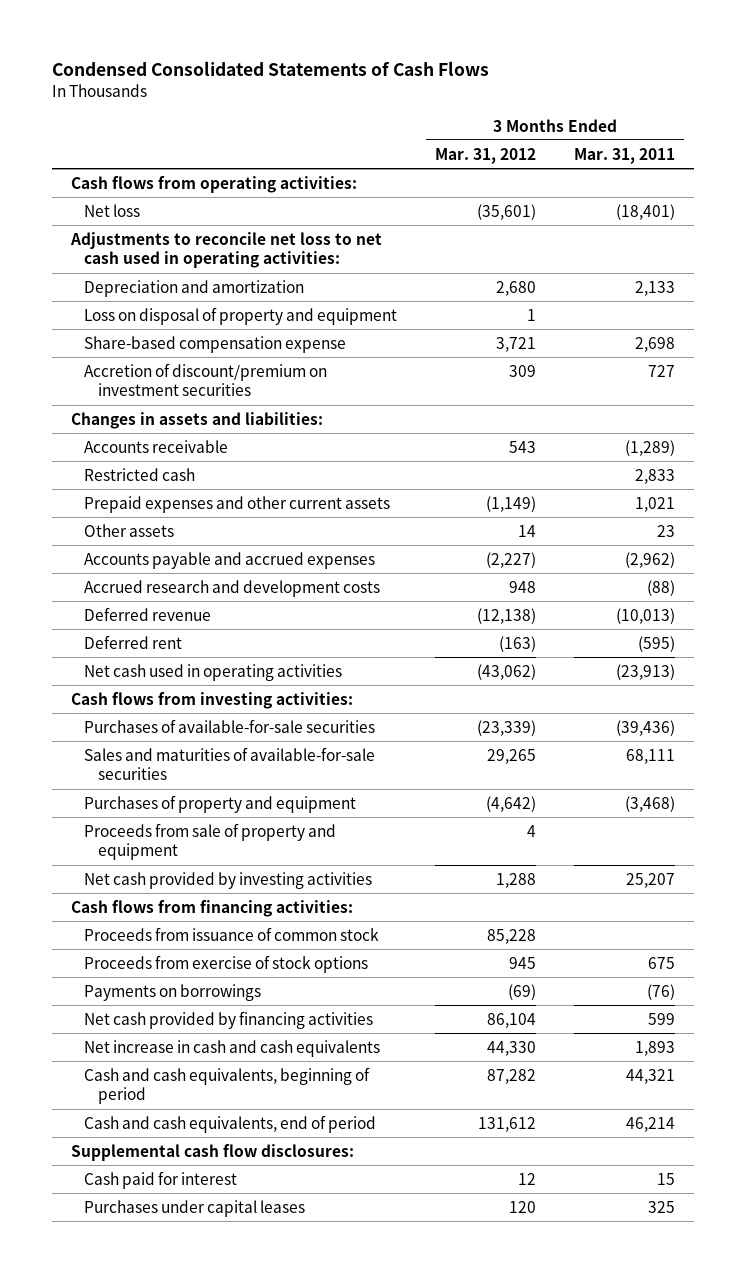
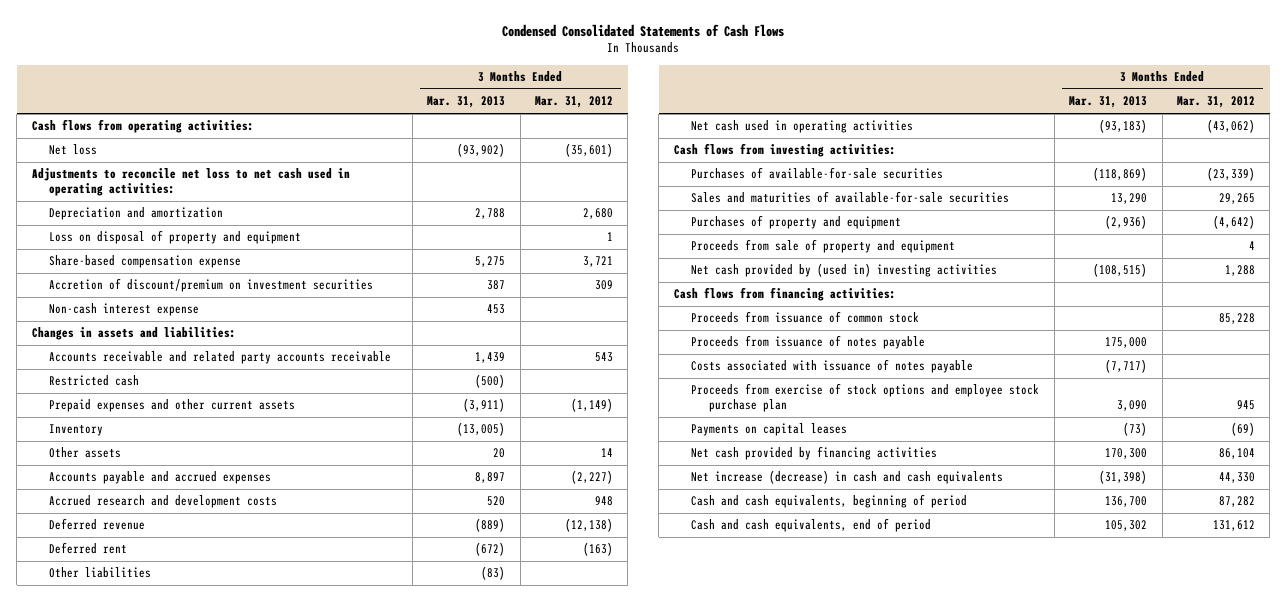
[573,147,675,164] Mar. 31, 2011 -> none
none -> [427,96,506,109] Mar. 31, 2013
none -> [49,303,200,317] Non-cash interest expense
[84,439,229,453] Accounts receivable -> [49,351,392,365] Accounts receivable and related party accounts receivable
none -> [49,424,104,437] Inventory
none -> [49,567,152,579] Other liabilities
[84,871,373,889] Net cash provided by investing activities -> [691,263,998,278] Net cash provided by (used in) investing activities
none -> [691,335,926,350] Proceeds from issuance of notes payable
none -> [691,359,974,374] Costs associated with issuance of notes payable
[84,954,369,973] Proceeds from exercise of stock options -> [691,383,1040,413] Proceeds from exercise of stock options and employee stock purchase plan
[84,983,262,1001] Payments on borrowings -> [691,423,848,437] Payments on capital leases
[84,1039,381,1057] Net increase in cash and cash equivalents -> [691,470,1004,485] Net increase (decrease) in cash and cash equivalents
[70,1143,354,1161] Supplemental cash flow disclosures: -> none
[84,1170,238,1189] Cash paid for interest -> none
[84,1199,306,1217] Purchases under capital leases -> none

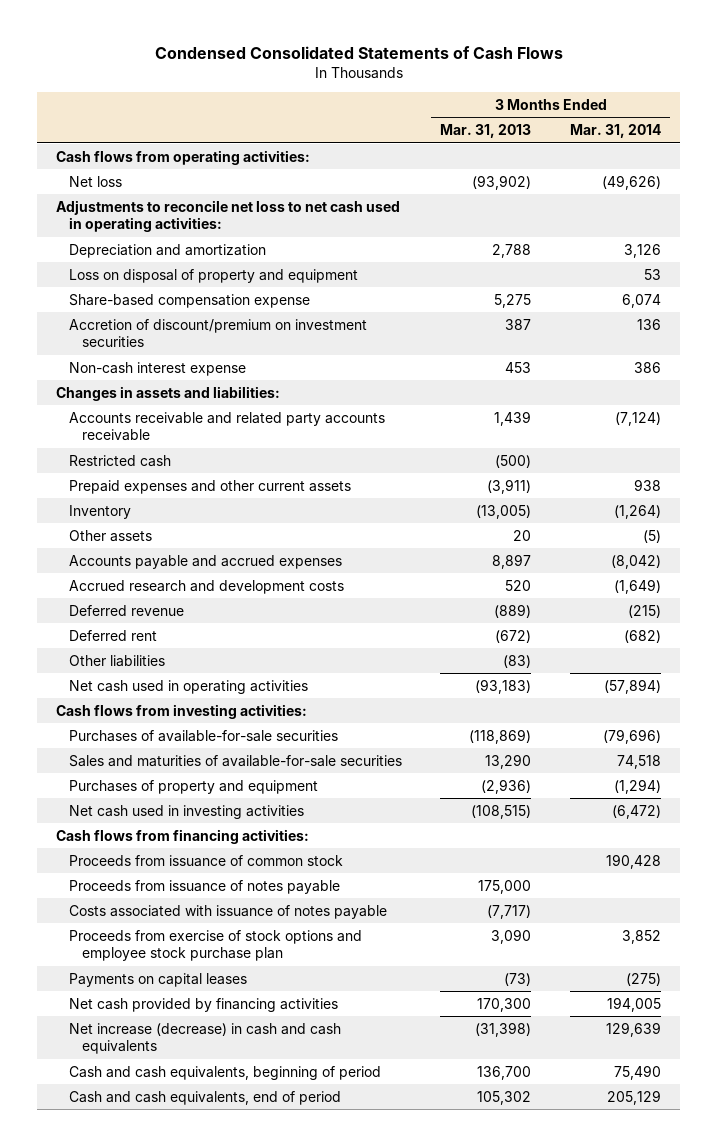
[535,96,614,109] Mar. 31, 2012 -> none
none -> [569,124,661,139] Mar. 31, 2014
[691,239,956,254] Proceeds from sale of property and equipment -> none
[691,263,998,278] Net cash provided by (used in) investing activities -> [68,804,304,819] Net cash used in investing activities

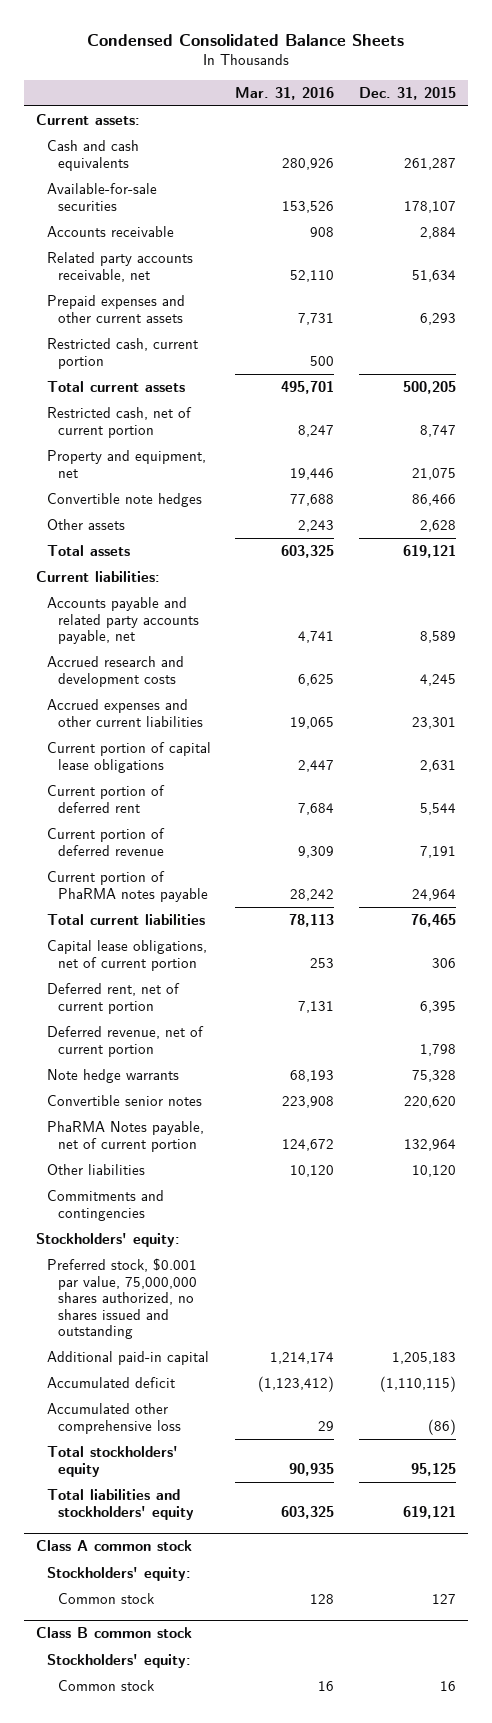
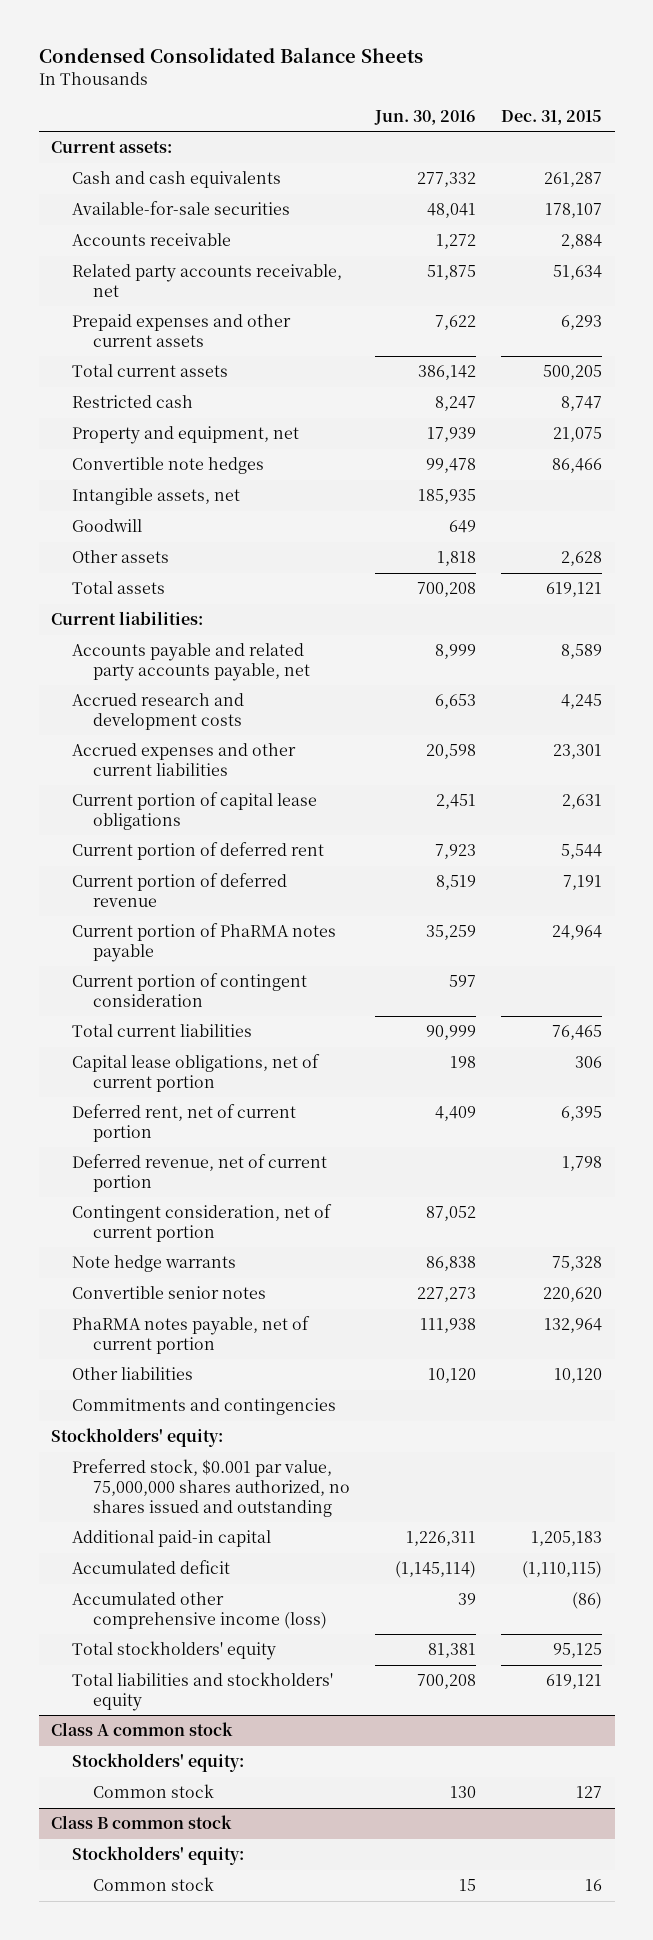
[235,86,335,100] Mar. 31, 2016 -> none
none -> [374,109,477,125] Jun. 30, 2016
[47,338,199,369] Restricted cash, current portion -> none
[47,407,193,438] Restricted cash, net of current portion -> [72,395,194,409] Restricted cash
none -> [72,488,241,506] Intangible assets, net
none -> [72,519,143,533] Goodwill
none -> [72,973,308,1007] Current portion of contingent consideration
none -> [72,1204,333,1242] Contingent consideration, net of current portion
[47,1121,205,1152] PhaRMA Notes payable, net of current portion -> [72,1316,311,1354] PhaRMA notes payable, net of current portion
[47,1403,182,1434] Accumulated other comprehensive loss -> [72,1592,328,1629] Accumulated other comprehensive income (loss)

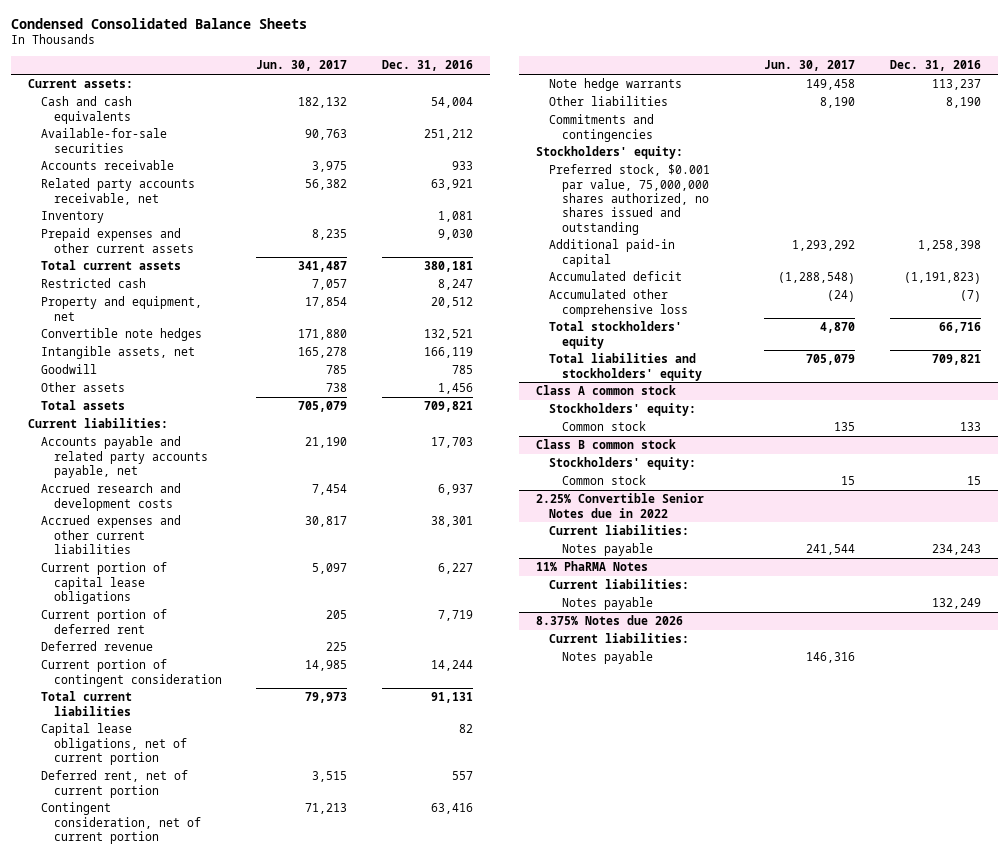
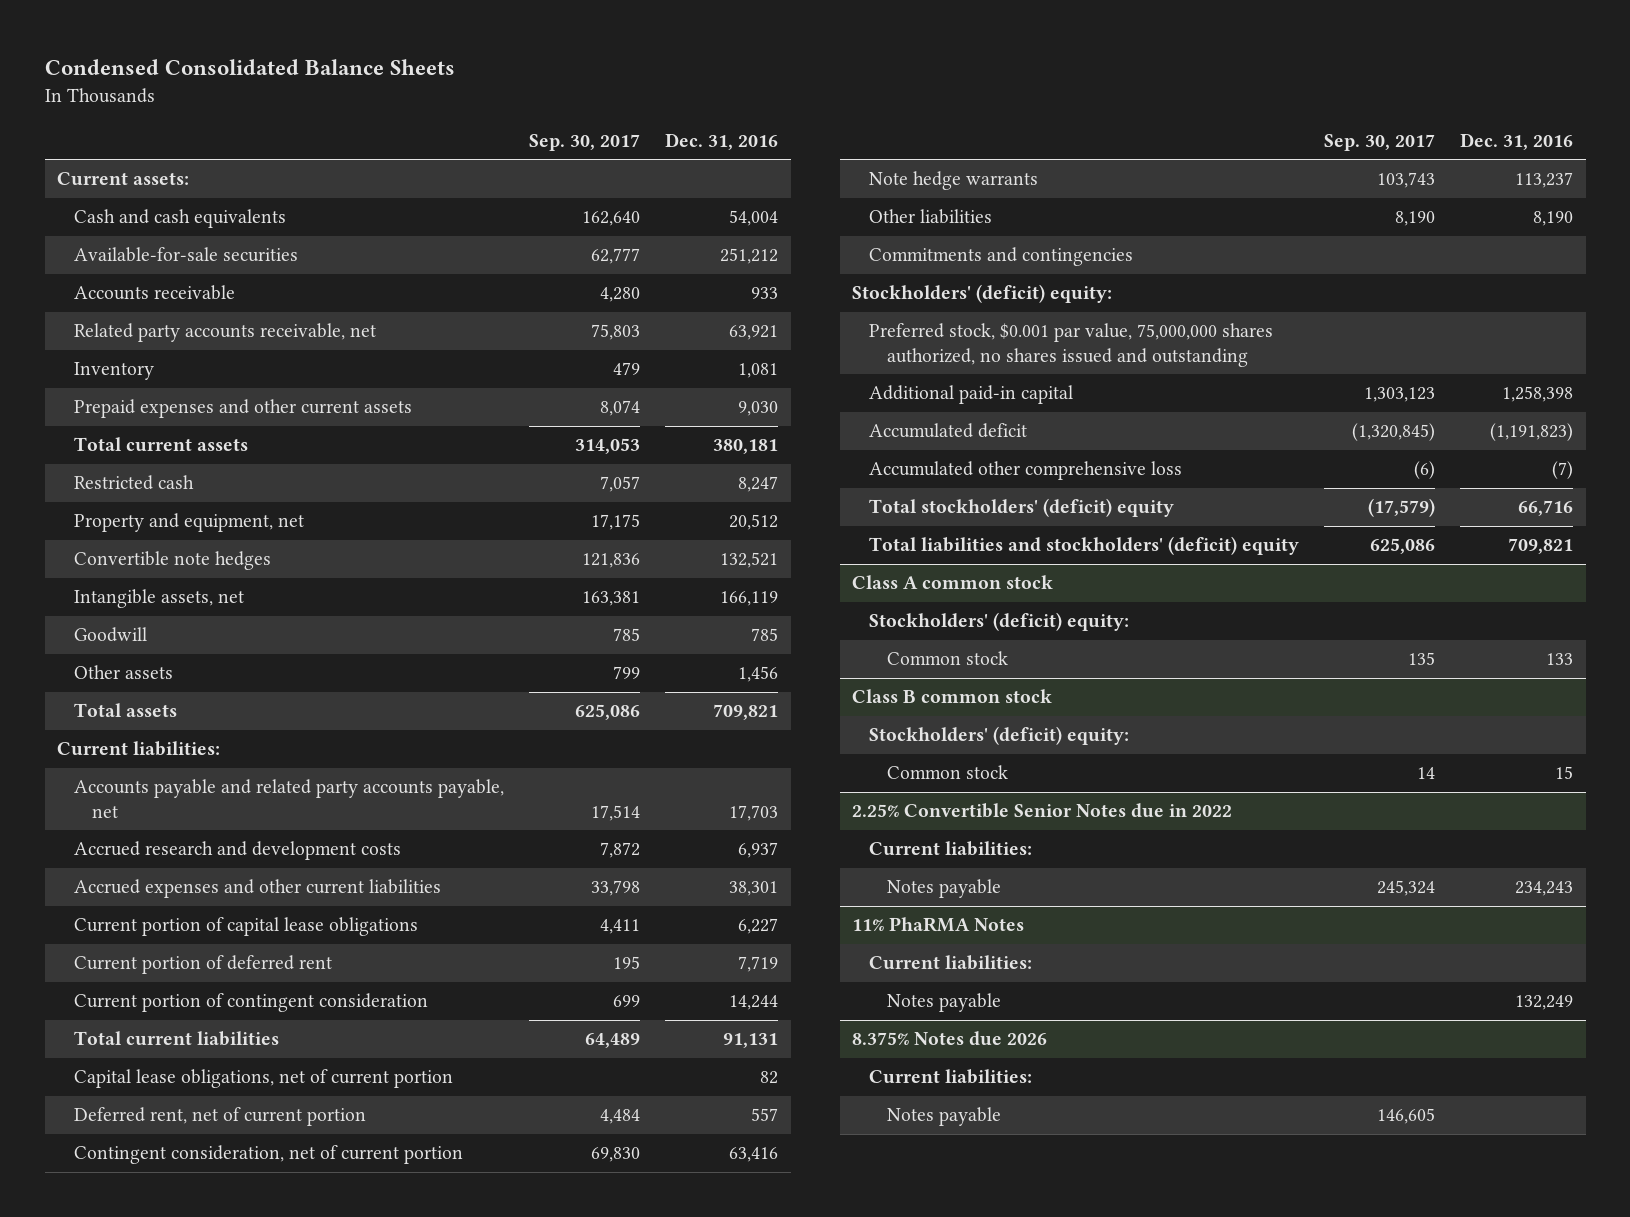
[256,60,348,72] Jun. 30, 2017 -> none
none -> [529,133,641,151] Sep. 30, 2017
[40,641,153,652] Deferred revenue -> none
[535,146,683,160] Stockholders' equity: -> [852,284,1113,304] Stockholders' (deficit) equity:
[549,321,683,349] Total stockholders' equity -> [869,498,1175,518] Total stockholders' (deficit) equity
[549,353,703,381] Total liabilities and stockholders' equity -> [869,536,1300,556] Total liabilities and stockholders' (deficit) equity
[549,403,697,417] Stockholders' equity: -> [869,612,1130,632] Stockholders' (deficit) equity:
[549,457,697,471] Stockholders' equity: -> [869,726,1130,746] Stockholders' (deficit) equity:

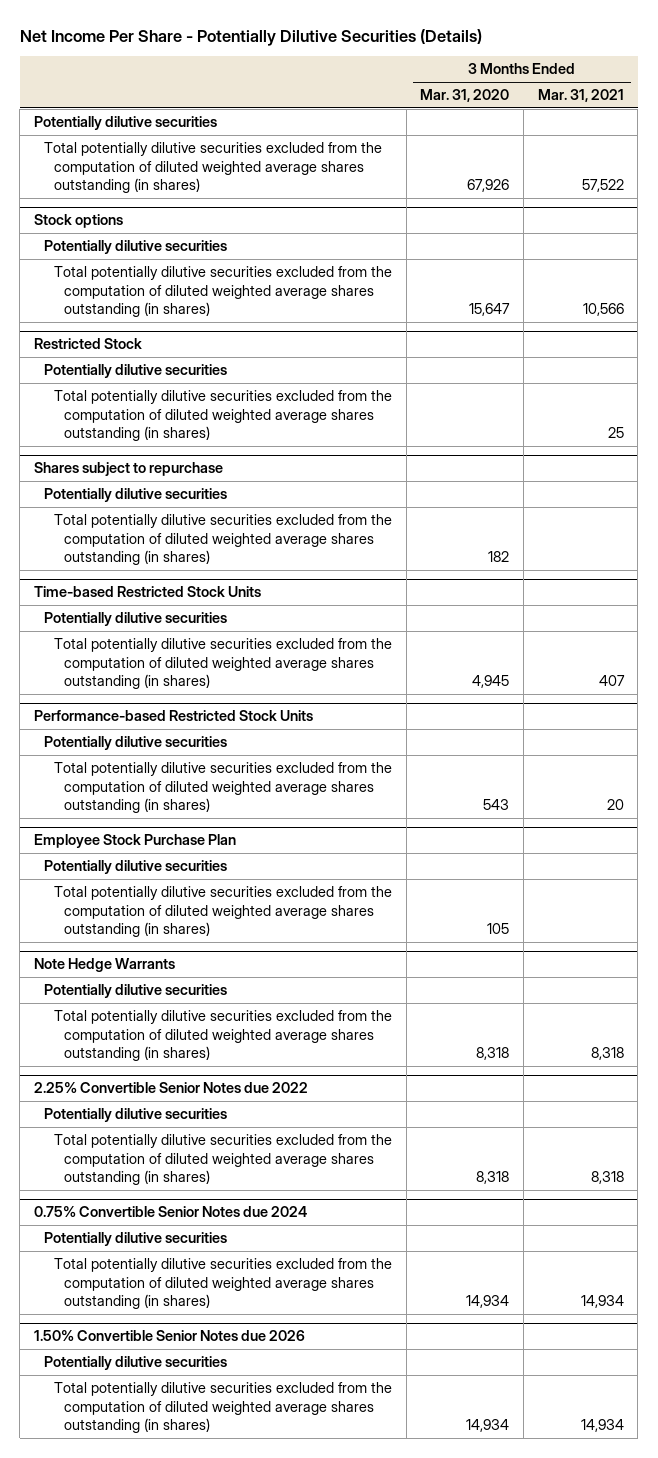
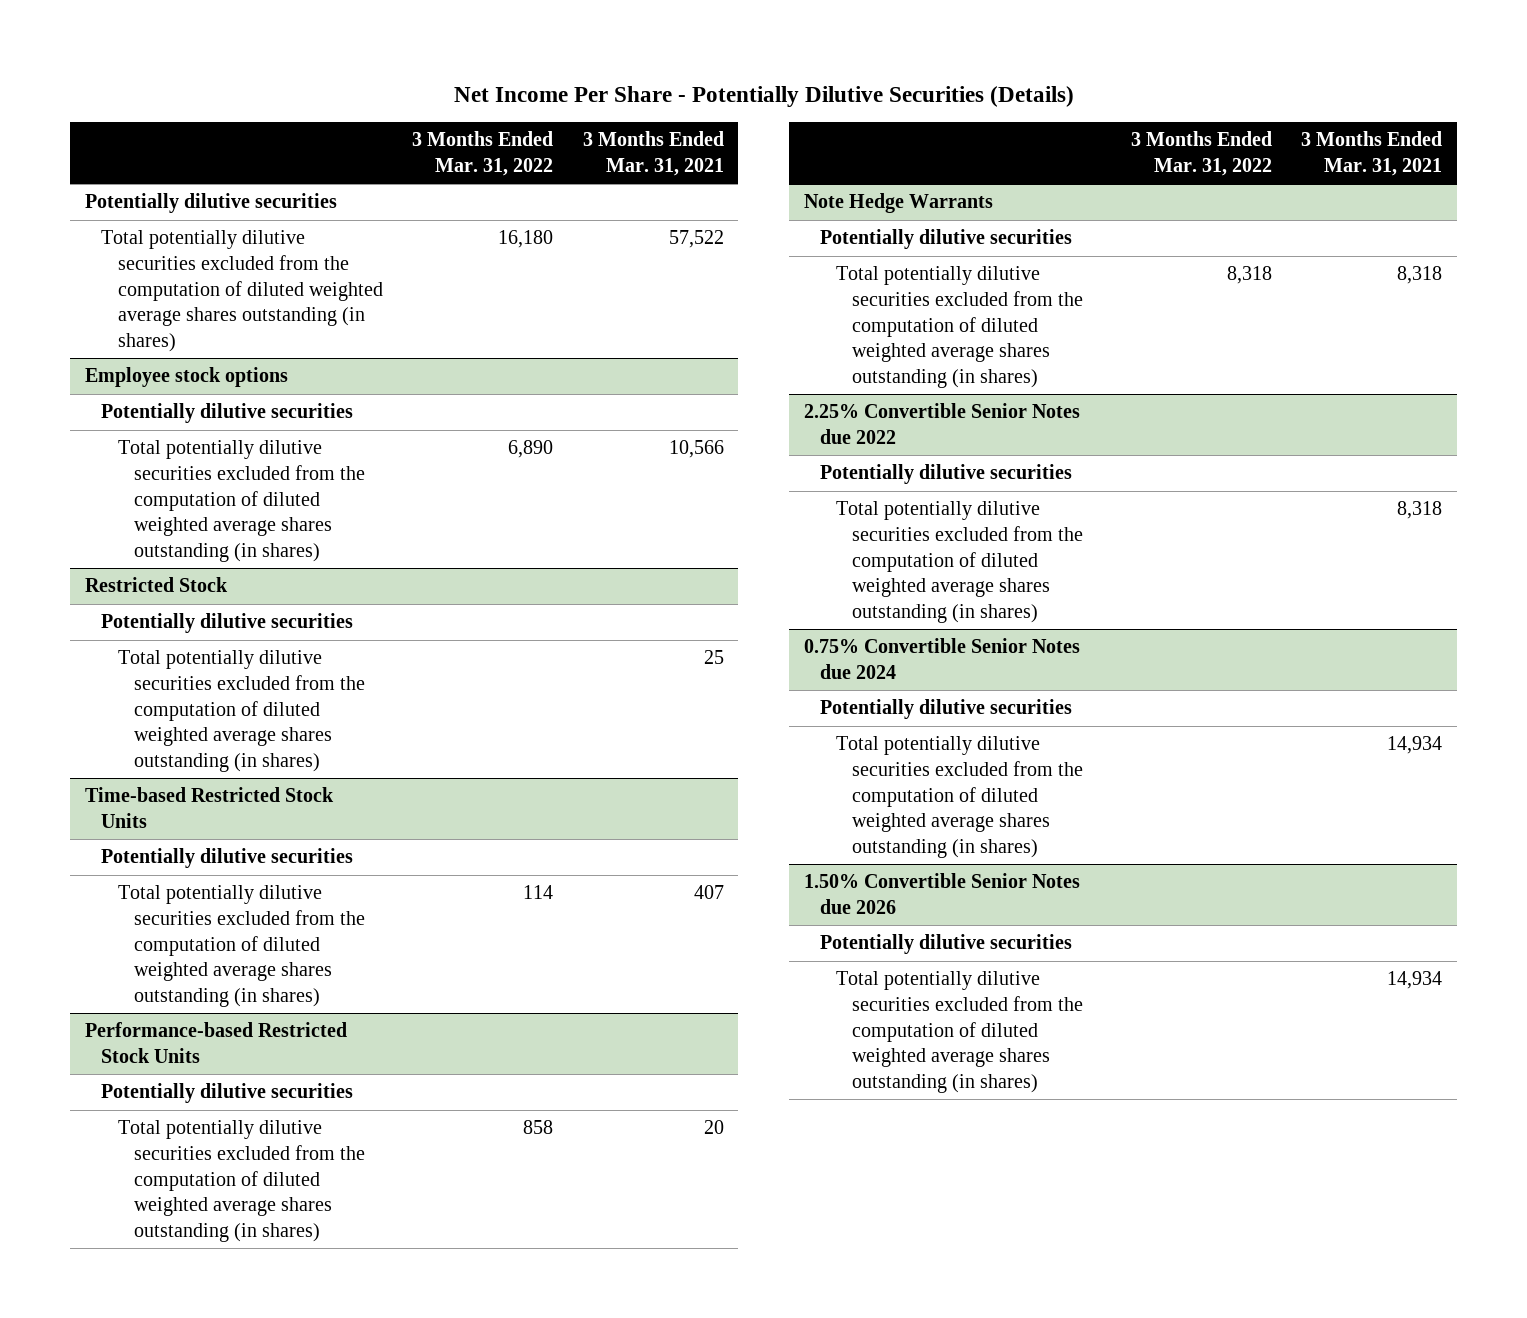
[420,89,510,103] Mar. 31, 2020 -> none
none -> [412,131,554,176] 3 Months Ended Mar. 31, 2022
[33,214,123,229] Stock options -> [85,367,289,388] Employee stock options
[33,462,223,477] Shares subject to repurchase -> none
[44,488,228,503] Potentially dilutive securities -> none
[54,514,393,565] Total potentially dilutive securities excluded from the computation of diluted weighted average shares outstanding (in shares) -> none
[33,834,236,849] Employee Stock Purchase Plan -> none
[44,860,228,875] Potentially dilutive securities -> none
[54,886,393,937] Total potentially dilutive securities excluded from the computation of diluted weighted average shares outstanding (in shares) -> none

